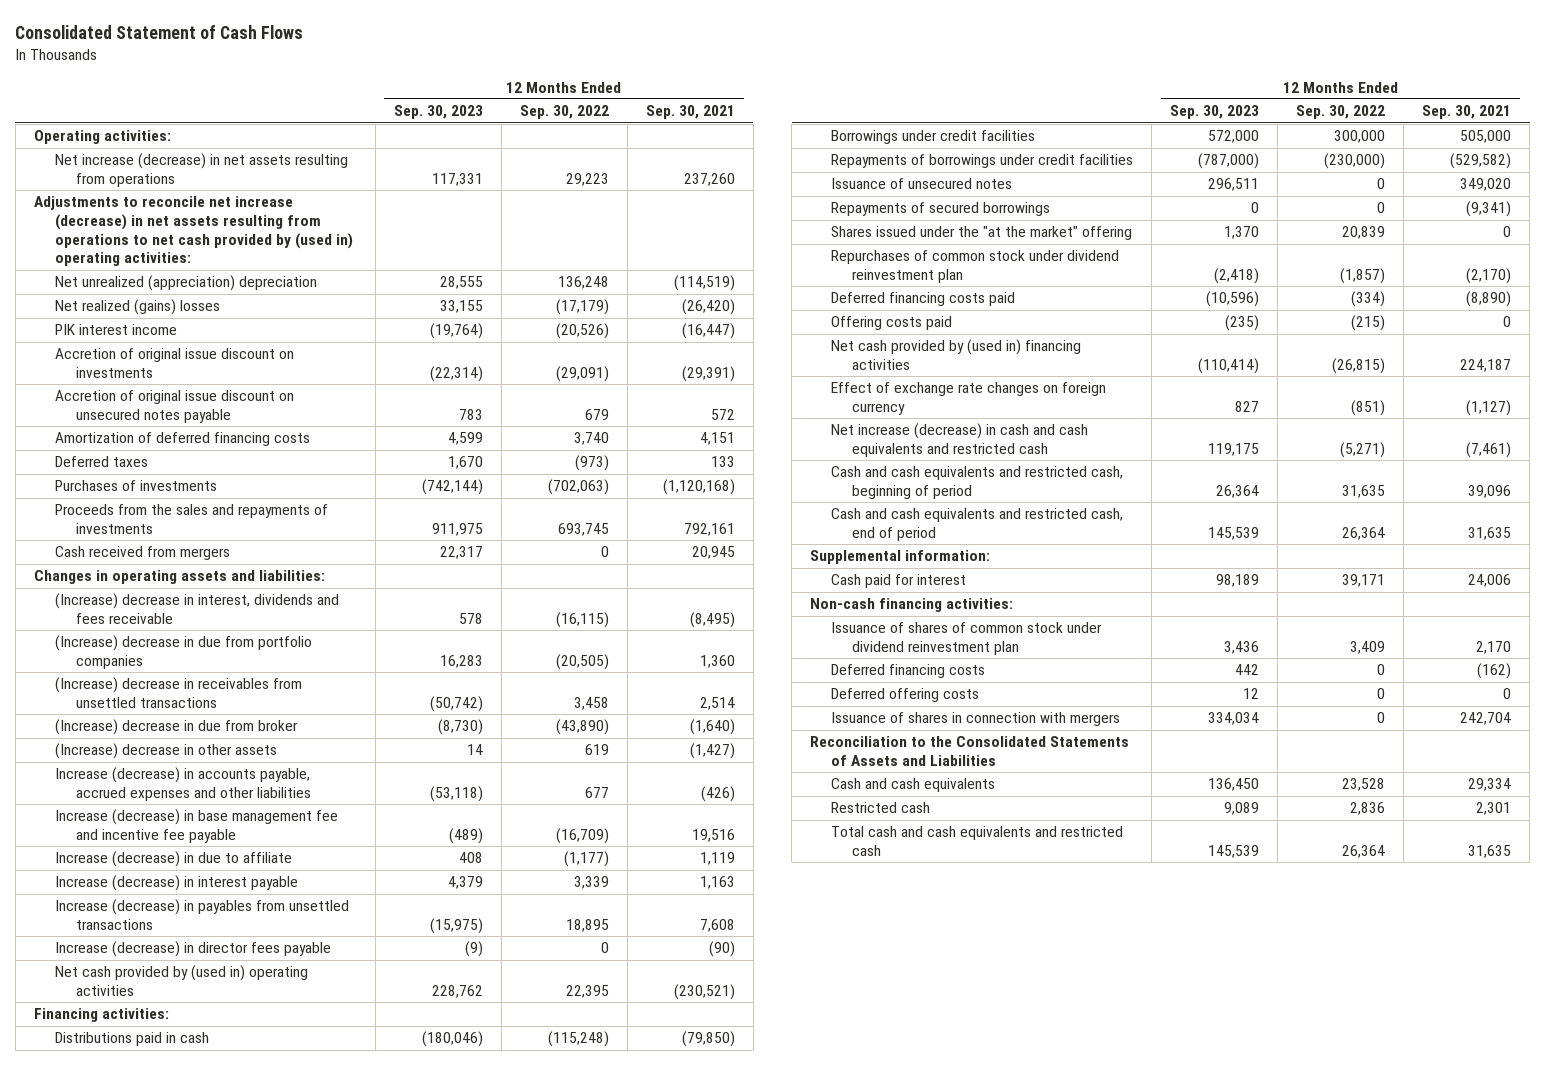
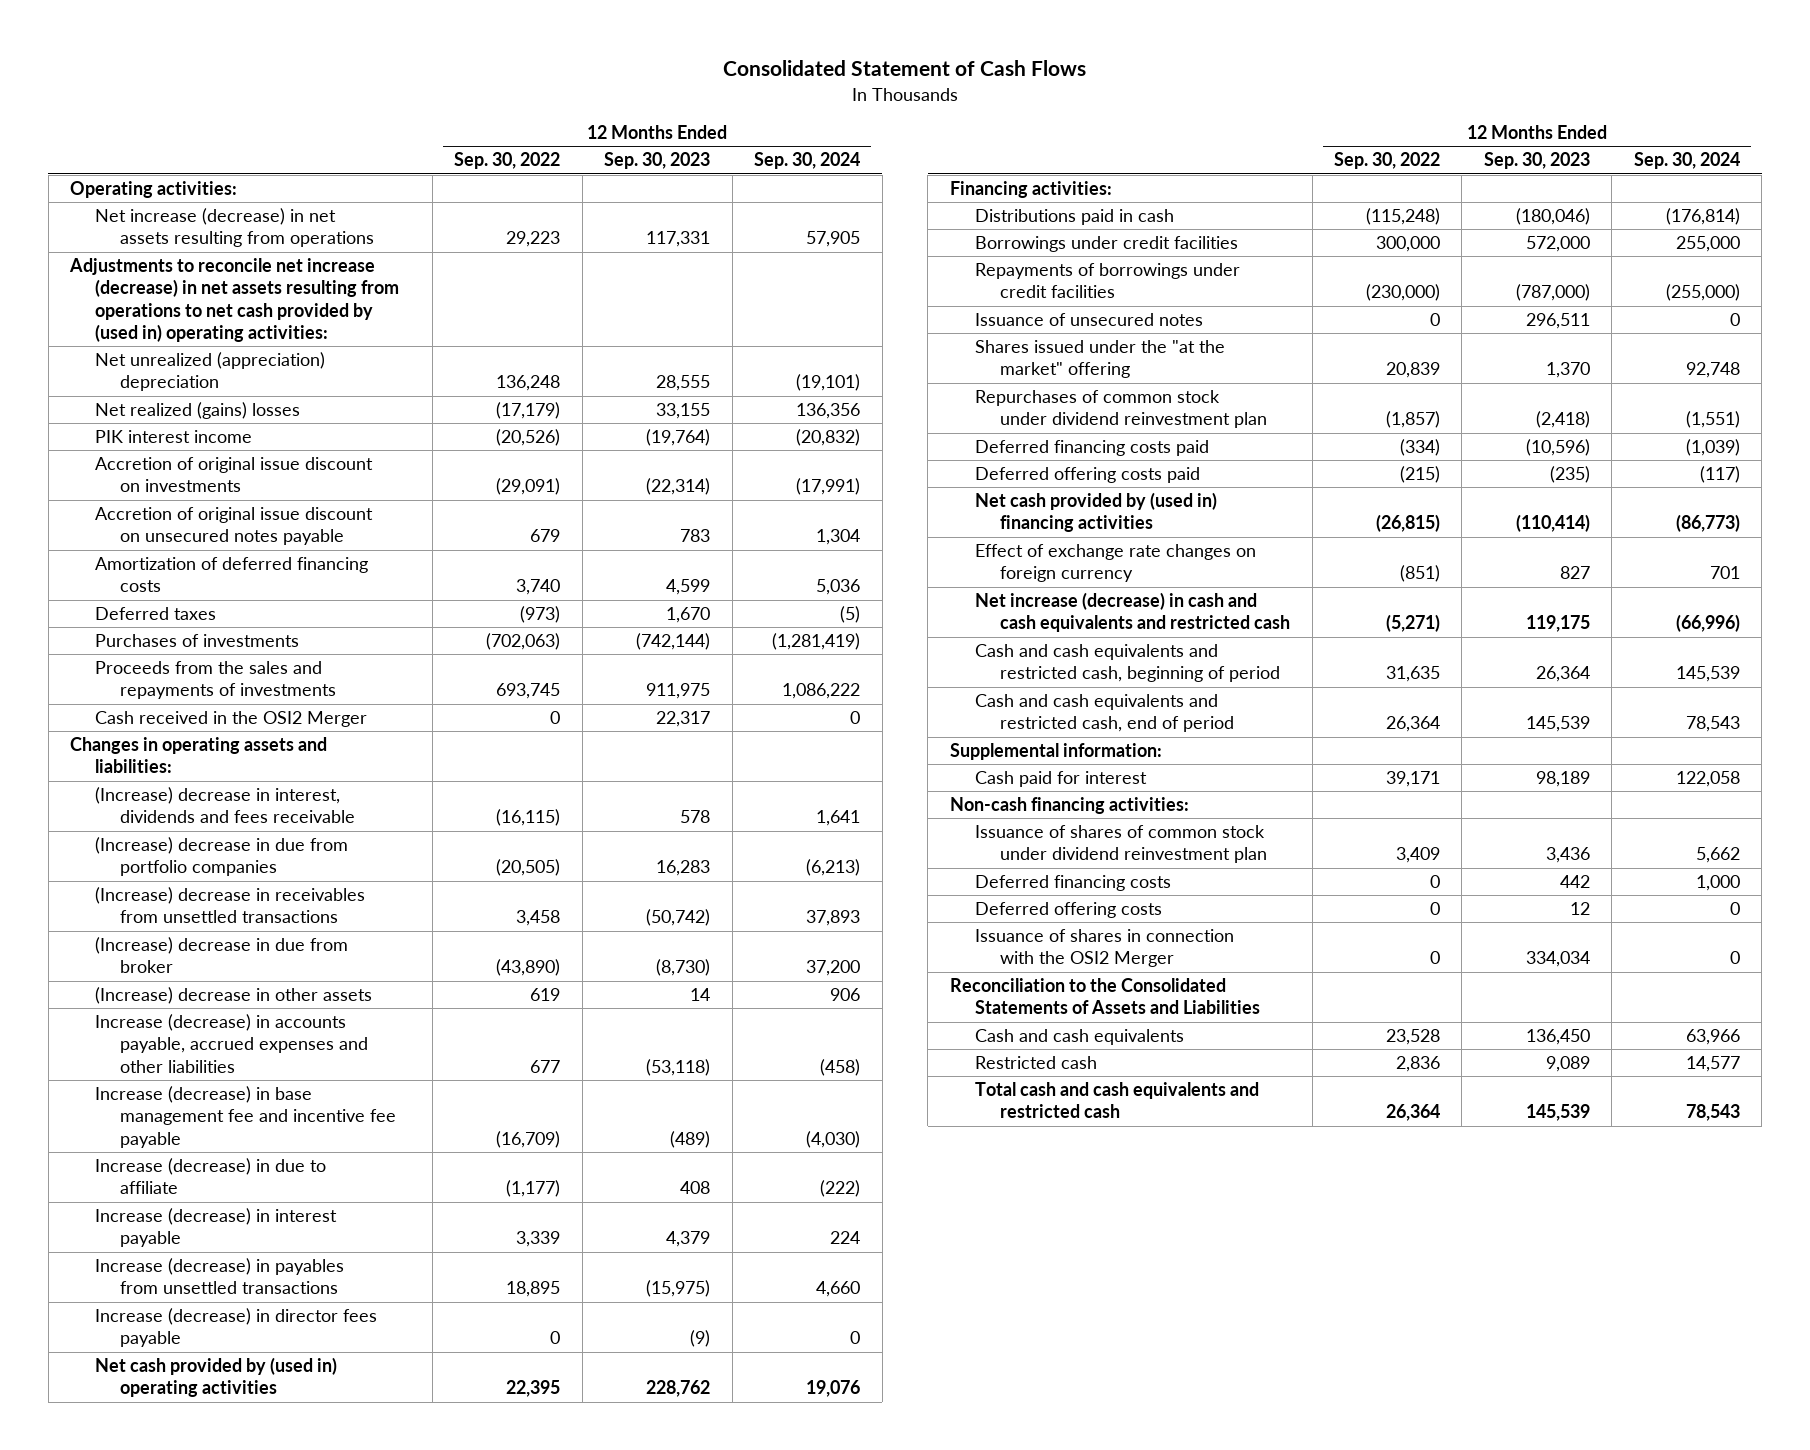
[645,105,735,120] Sep. 30, 2021 -> none
none -> [754,152,861,170] Sep. 30, 2024
[54,546,230,561] Cash received from mergers -> [95,711,368,728] Cash received in the OSI2 Merger
[831,202,1051,217] Repayments of secured borrowings -> none
[831,316,953,331] Offering costs paid -> [974,467,1200,484] Deferred offering costs paid
[831,712,1121,727] Issuance of shares in connection with mergers -> [974,929,1234,968] Issuance of shares in connection with the OSI2 Merger

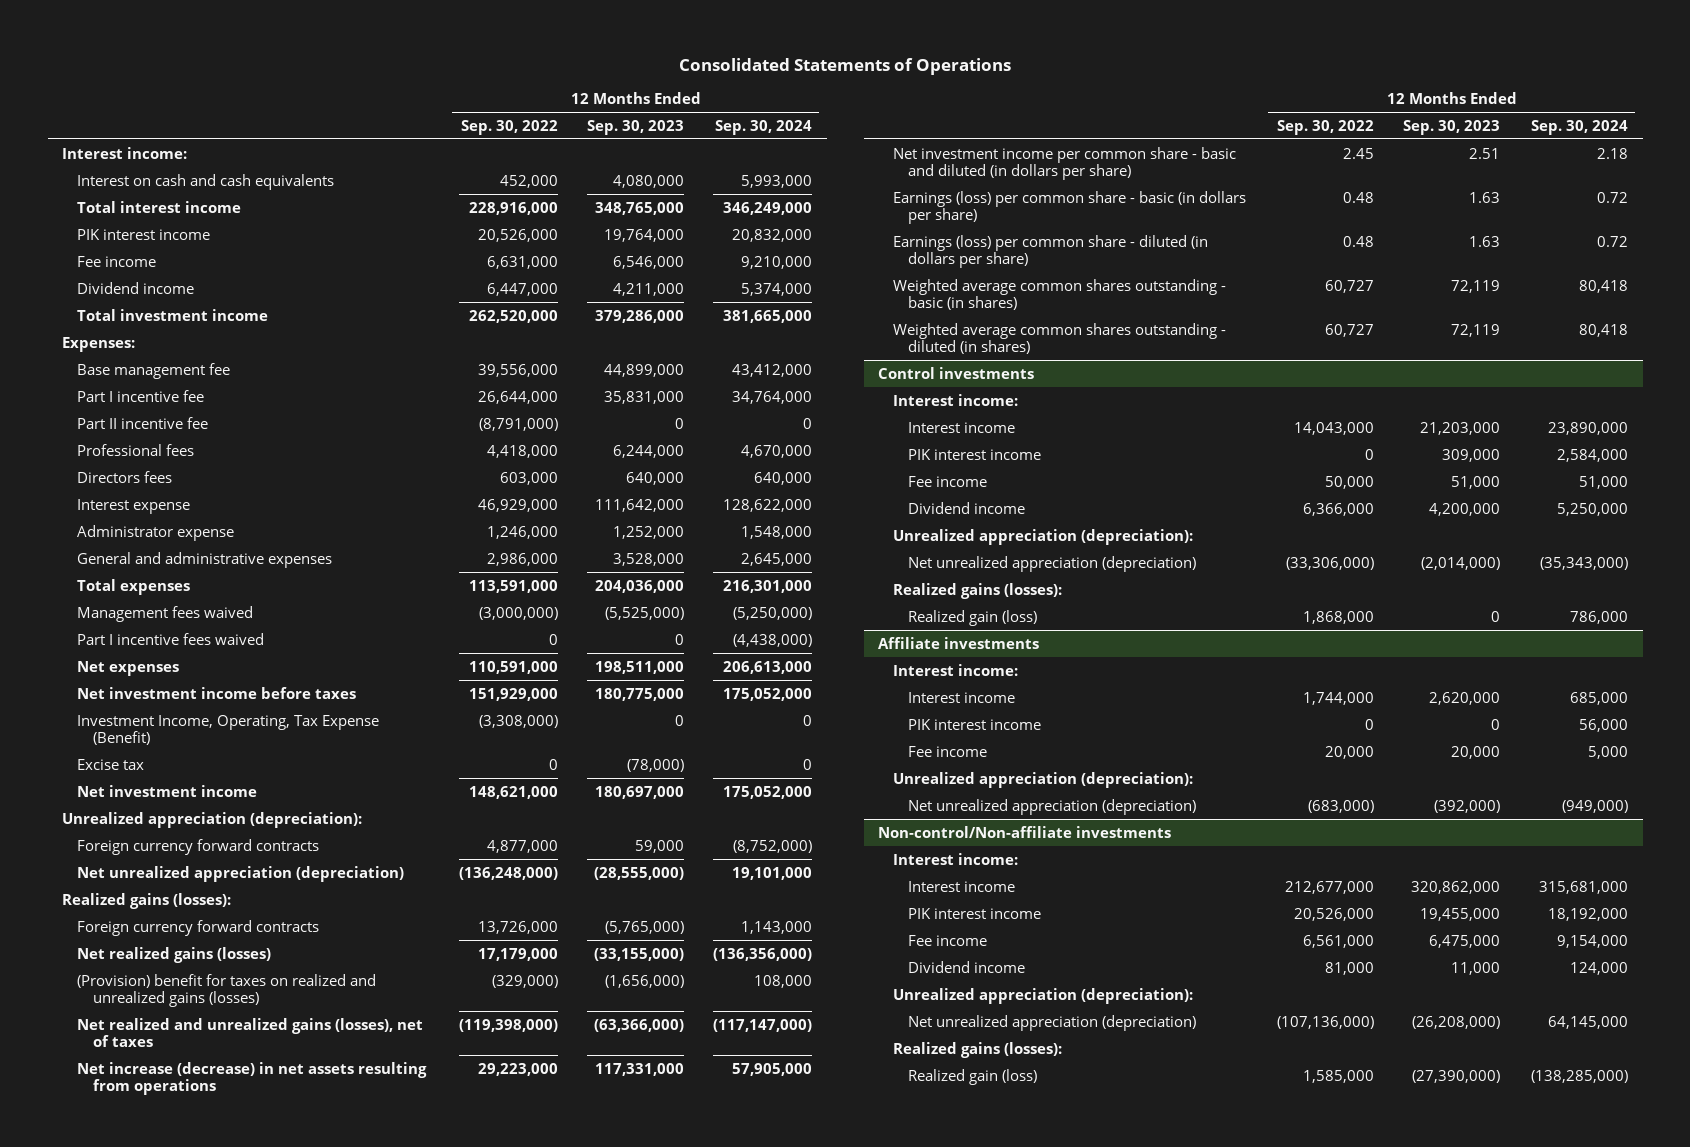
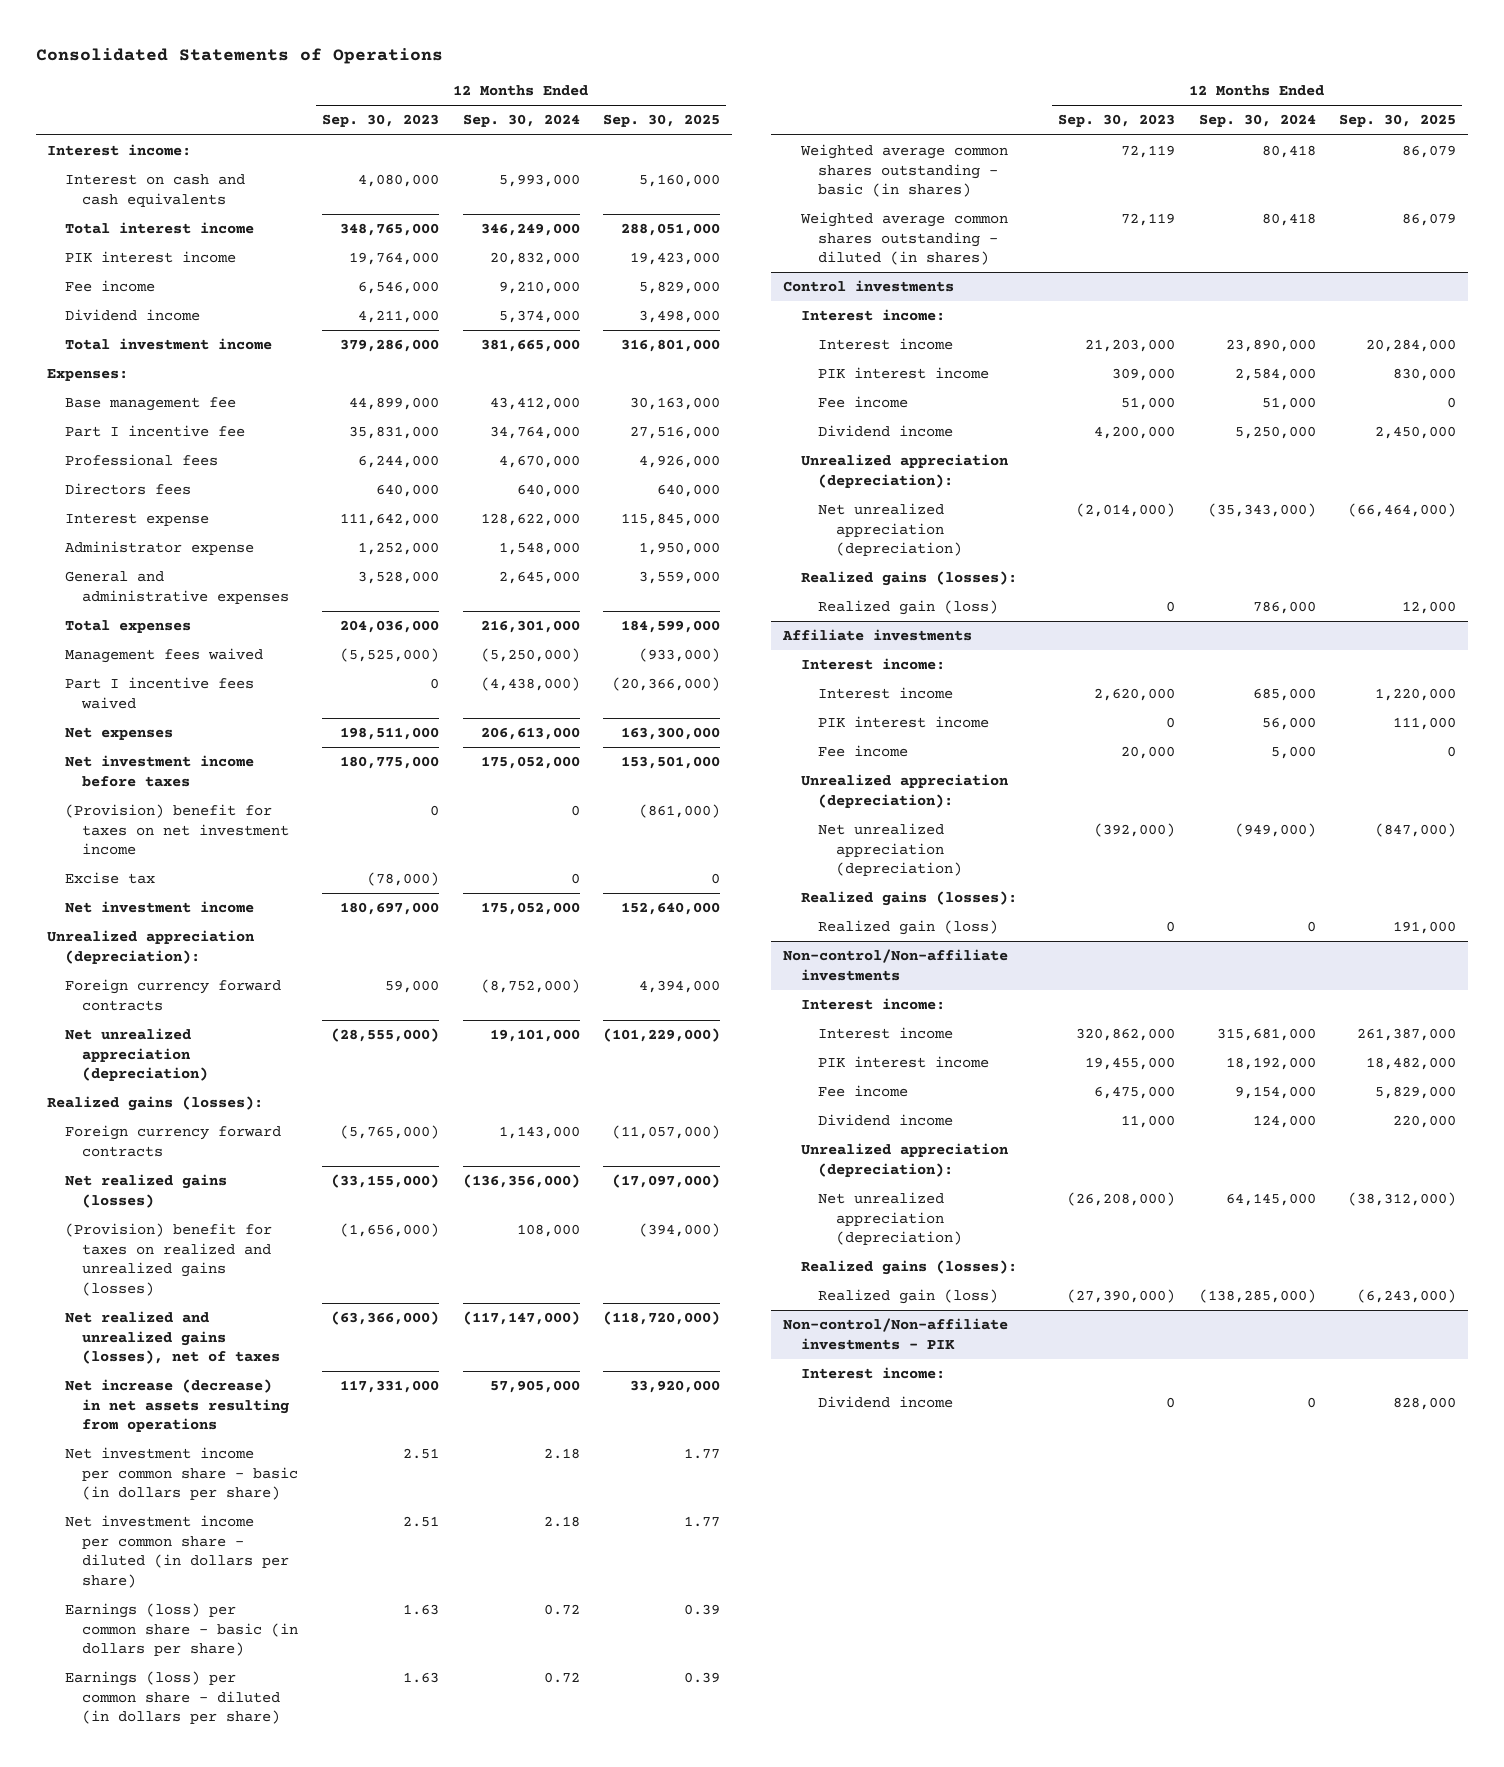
[461,119,559,135] Sep. 30, 2022 -> none
none -> [603,114,721,128] Sep. 30, 2025
[77,416,209,429] Part II incentive fee -> none
[77,714,380,745] Investment Income, Operating, Tax Expense (Benefit) -> [64,804,290,856] (Provision) benefit for taxes on net investment income
[893,146,1237,180] Net investment income per common share - basic and diluted (in dollars per share) -> [64,1447,299,1501] Net investment income per common share - basic (in dollars per share)
none -> [64,1515,290,1588] Net investment income per common share - diluted (in dollars per share)
none -> [800,891,1017,907] Realized gains (losses):
none -> [818,920,999,936] Realized gain (loss)
none -> [783,1318,1009,1350] Non-control/Non-affiliate investments - PIK
none -> [800,1367,945,1380] Interest income:
none -> [818,1396,954,1409] Dividend income

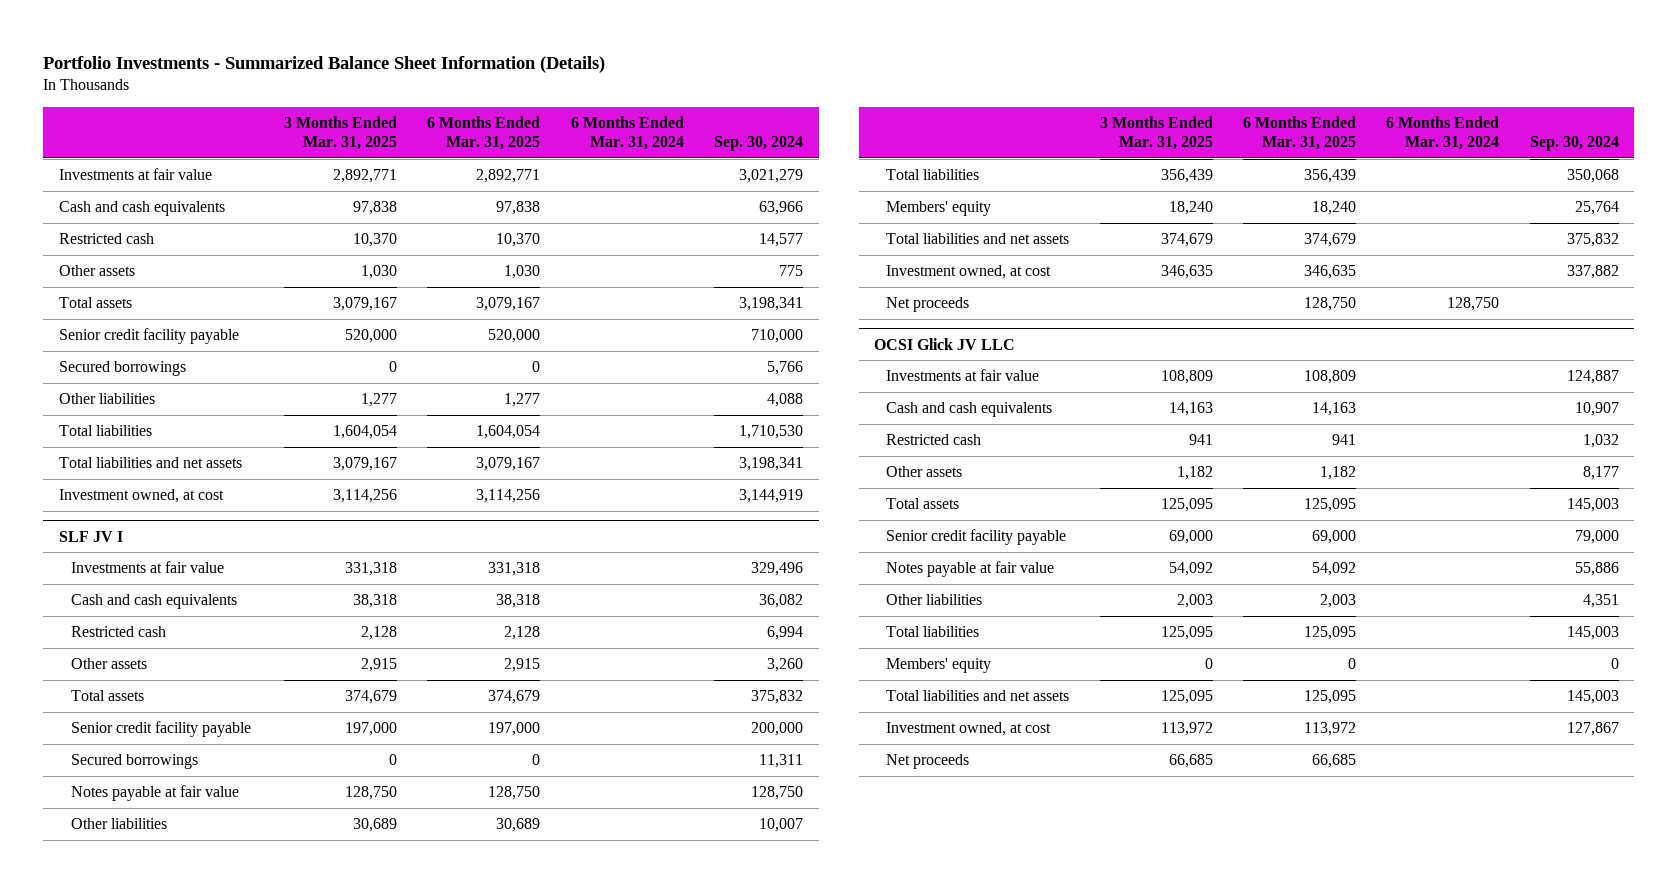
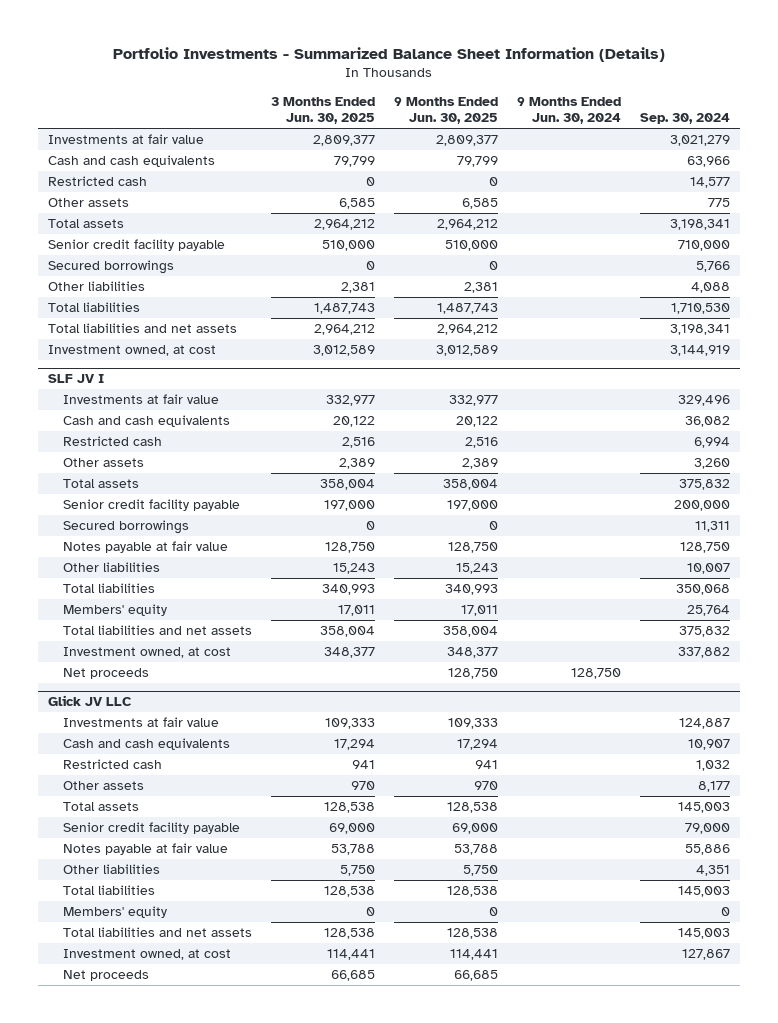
[284,115,398,151] 3 Months Ended Mar. 31, 2025 -> none
[427,115,541,151] 6 Months Ended Mar. 31, 2025 -> none
[570,115,684,151] 6 Months Ended Mar. 31, 2024 -> none
none -> [271,96,376,125] 3 Months Ended Jun. 30, 2025
none -> [394,96,499,125] 9 Months Ended Jun. 30, 2025
none -> [517,96,622,125] 9 Months Ended Jun. 30, 2024
[874,337,1016,350] OCSI Glick JV LLC -> [47,695,132,707] Glick JV LLC

